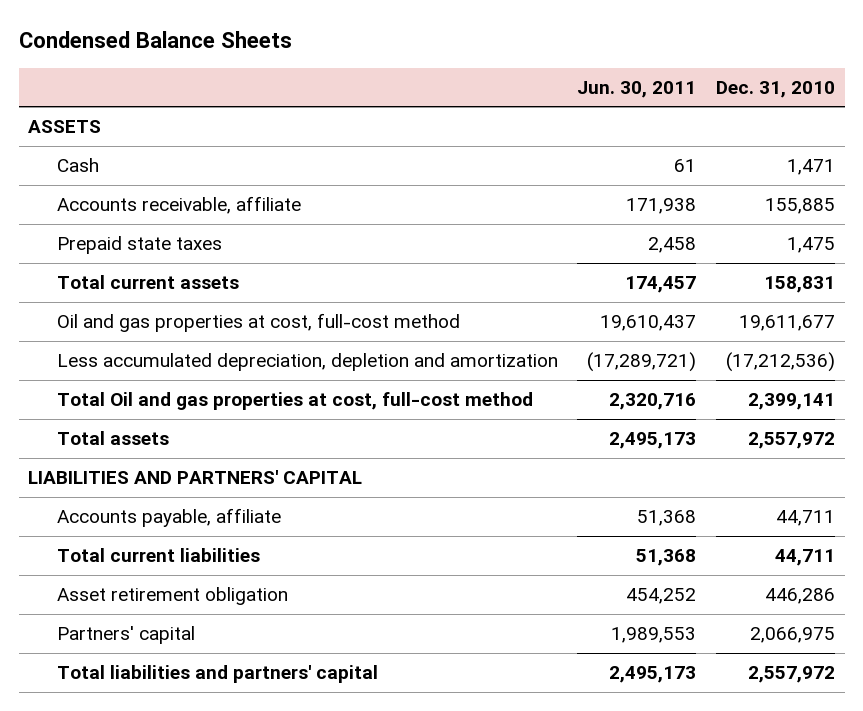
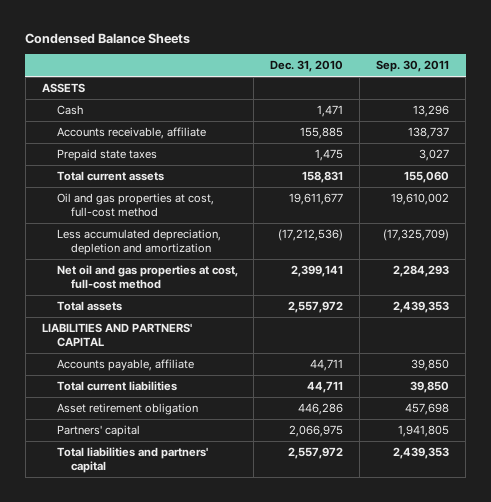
[577,80,697,98] Jun. 30, 2011 -> none
none -> [376,60,450,73] Sep. 30, 2011
[56,392,533,411] Total Oil and gas properties at cost, full-cost method -> [56,264,238,290] Net oil and gas properties at cost, full-cost method

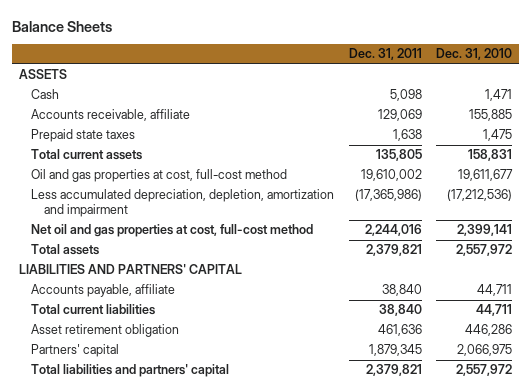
[25,32,191,44] Condensed Balance Sheets -> [12,20,113,32] Balance Sheets
[376,60,450,73] Sep. 30, 2011 -> none
none -> [348,48,422,61] Dec. 31, 2011
[56,228,221,256] Less accumulated depreciation, depletion and amortization -> [31,189,335,218] Less accumulated depreciation, depletion, amortization and impairment

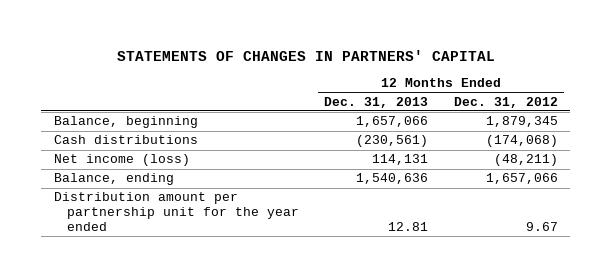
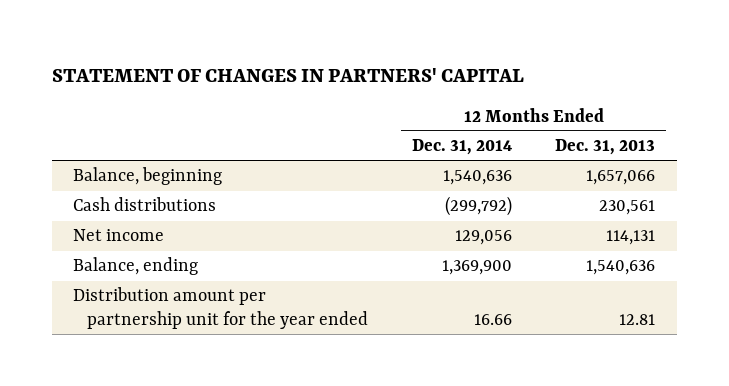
[116,50,495,62] STATEMENTS OF CHANGES IN PARTNERS' CAPITAL -> [51,67,524,82] STATEMENT OF CHANGES IN PARTNERS' CAPITAL
[453,96,558,108] Dec. 31, 2012 -> none
none -> [411,139,512,156] Dec. 31, 2014
[356,135,429,148] (230,561) -> [599,200,656,216] 230,561
[53,154,190,167] Net income (loss) -> [73,229,165,242] Net income

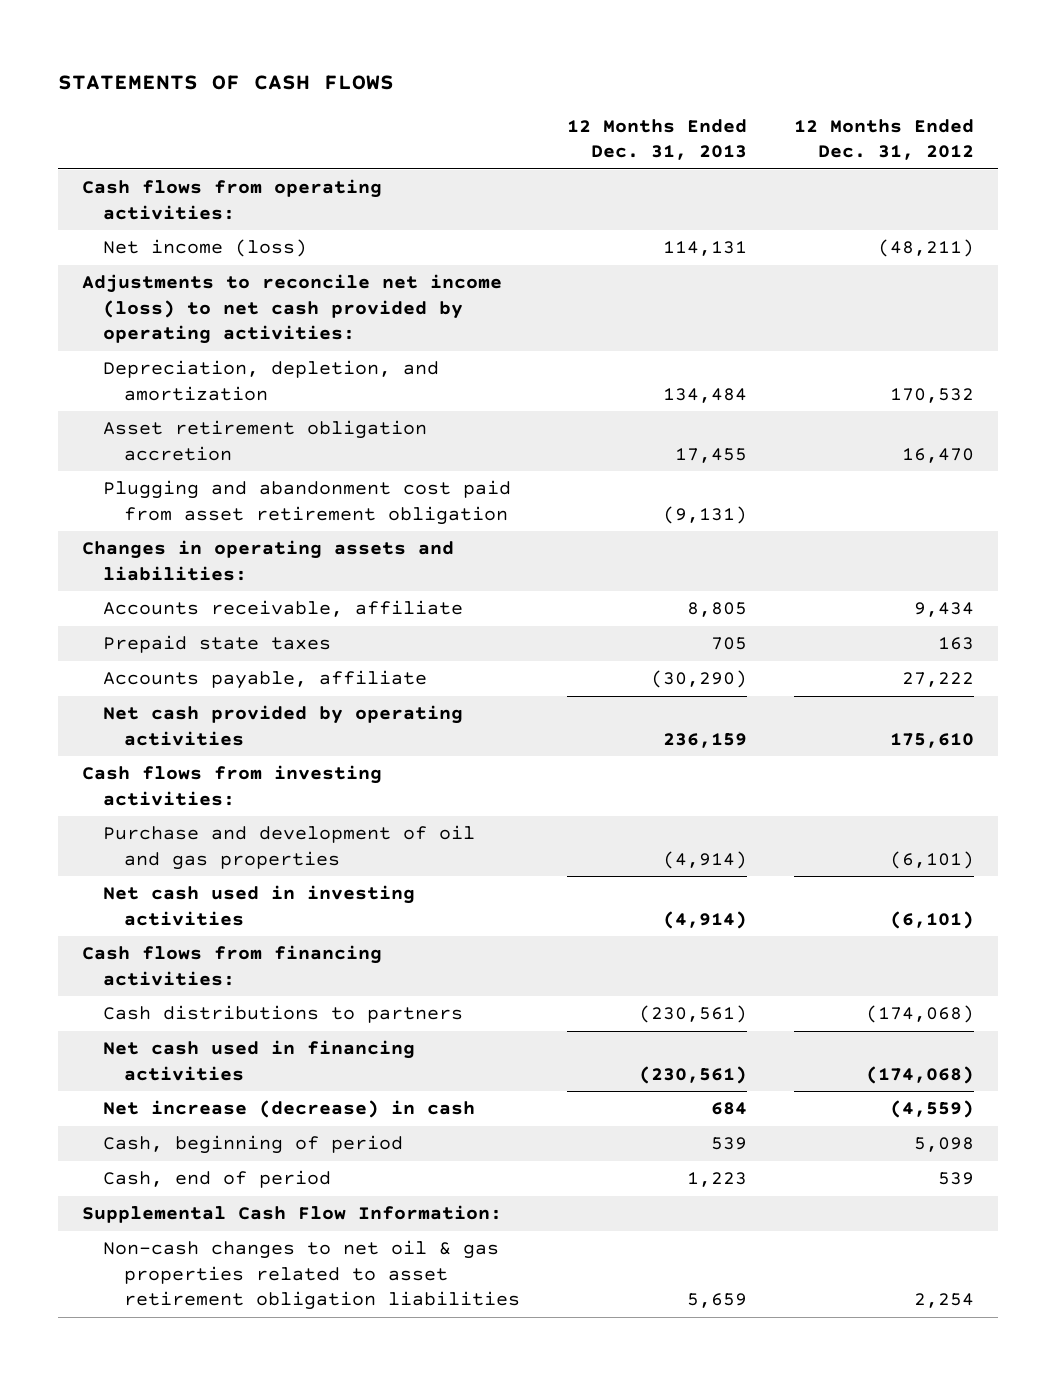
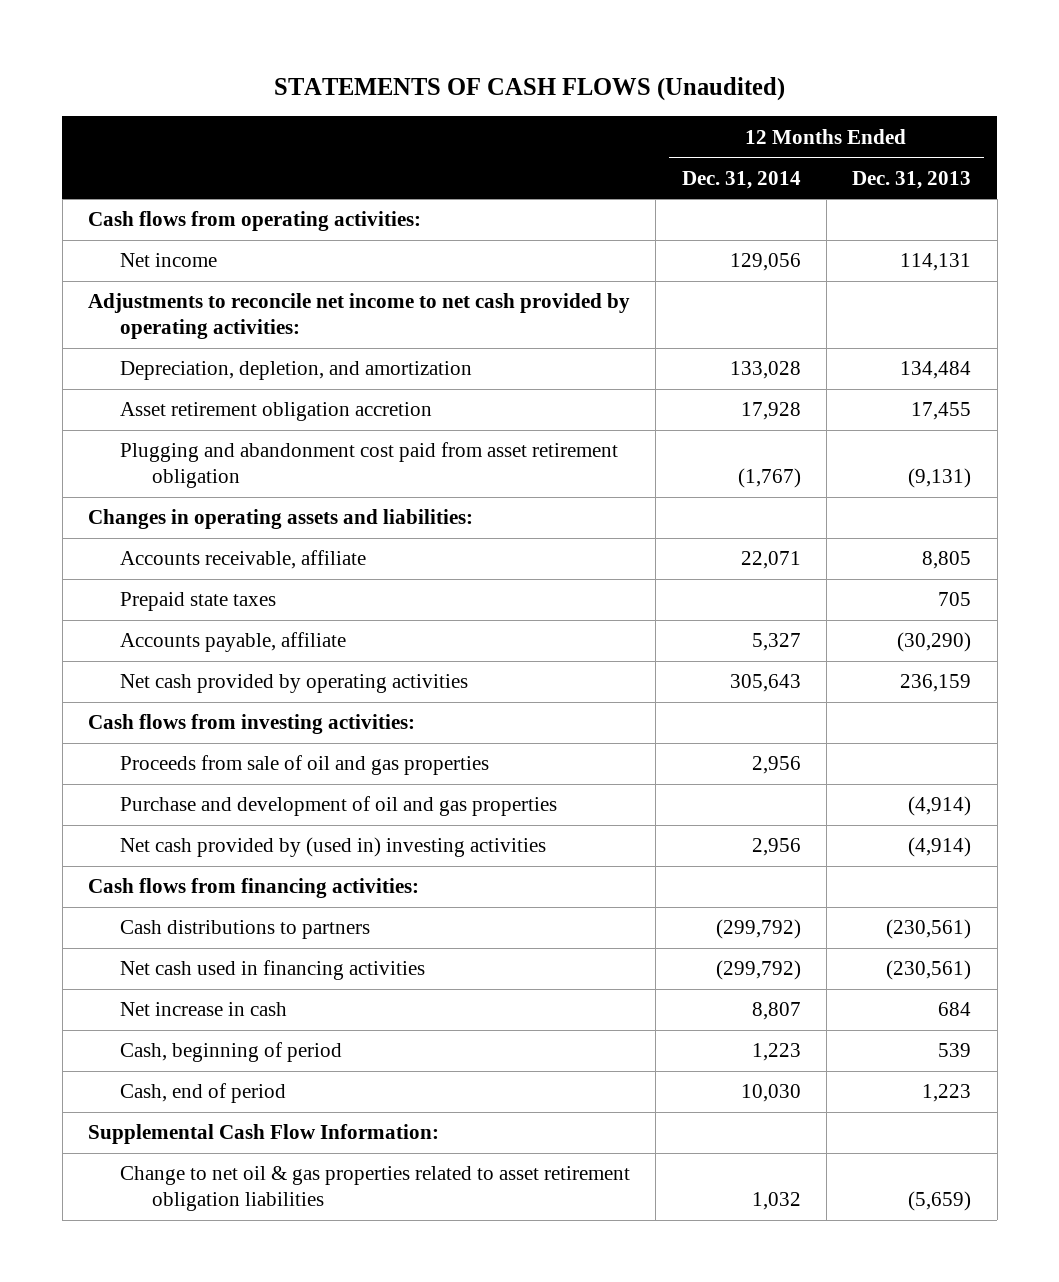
[58,74,395,90] STATEMENTS OF CASH FLOWS -> [273,77,785,102] STATEMENTS OF CASH FLOWS (Unaudited)
[794,118,975,161] 12 Months Ended Dec. 31, 2012 -> none
none -> [681,170,801,189] Dec. 31, 2014
[102,239,307,258] Net income (loss) -> [120,253,218,268] Net income
[81,274,502,345] Adjustments to reconcile net income (loss) to net cash provided by operating activities: -> [88,293,631,340] Adjustments to reconcile net income to net cash provided by operating activities:
none -> [120,755,490,776] Proceeds from sale of oil and gas properties
[102,885,415,926] Net cash used in investing activities -> [120,837,547,858] Net cash provided by (used in) investing activities
[102,1100,475,1119] Net increase (decrease) in cash -> [120,1002,288,1017] Net increase in cash
[102,1240,520,1311] Non-cash changes to net oil & gas properties related to asset retirement obligation liabilities -> [120,1166,631,1212] Change to net oil & gas properties related to asset retirement obligation liabilities
[687,1293,748,1309] 5,659 -> [908,1191,972,1212] (5,659)

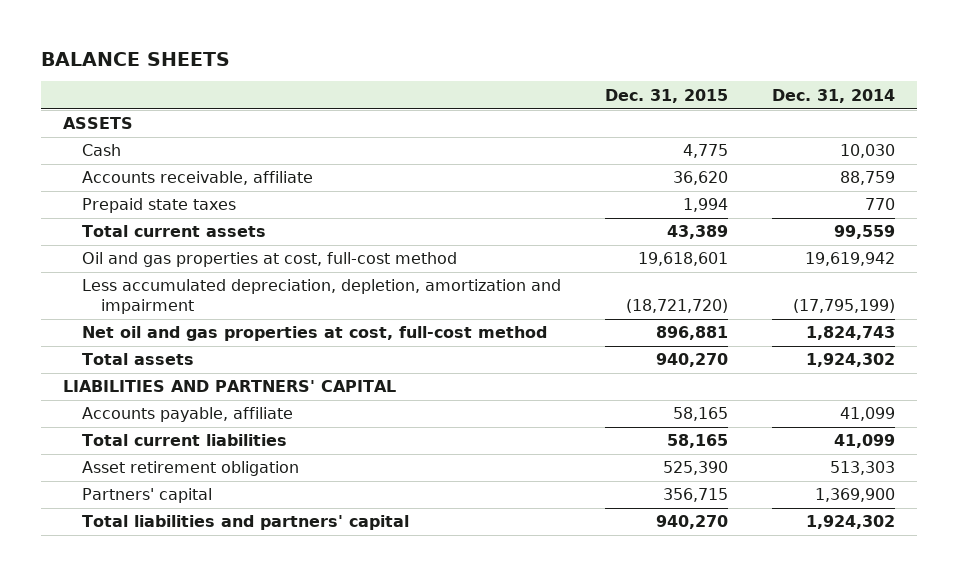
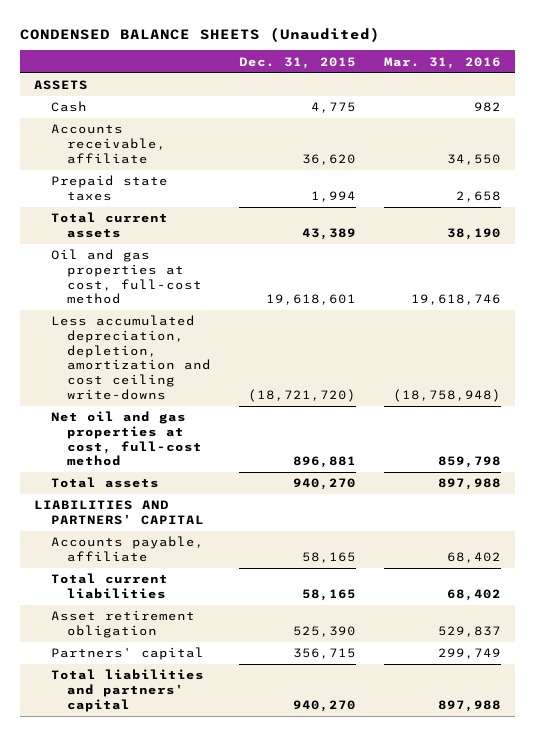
[40,51,230,66] BALANCE SHEETS -> [20,26,381,42] CONDENSED BALANCE SHEETS (Unaudited)
[772,88,896,103] Dec. 31, 2014 -> none
none -> [384,56,502,69] Mar. 31, 2016
[81,279,561,315] Less accumulated depreciation, depletion, amortization and impairment -> [50,315,211,400] Less accumulated depreciation, depletion, amortization and cost ceiling write-downs

